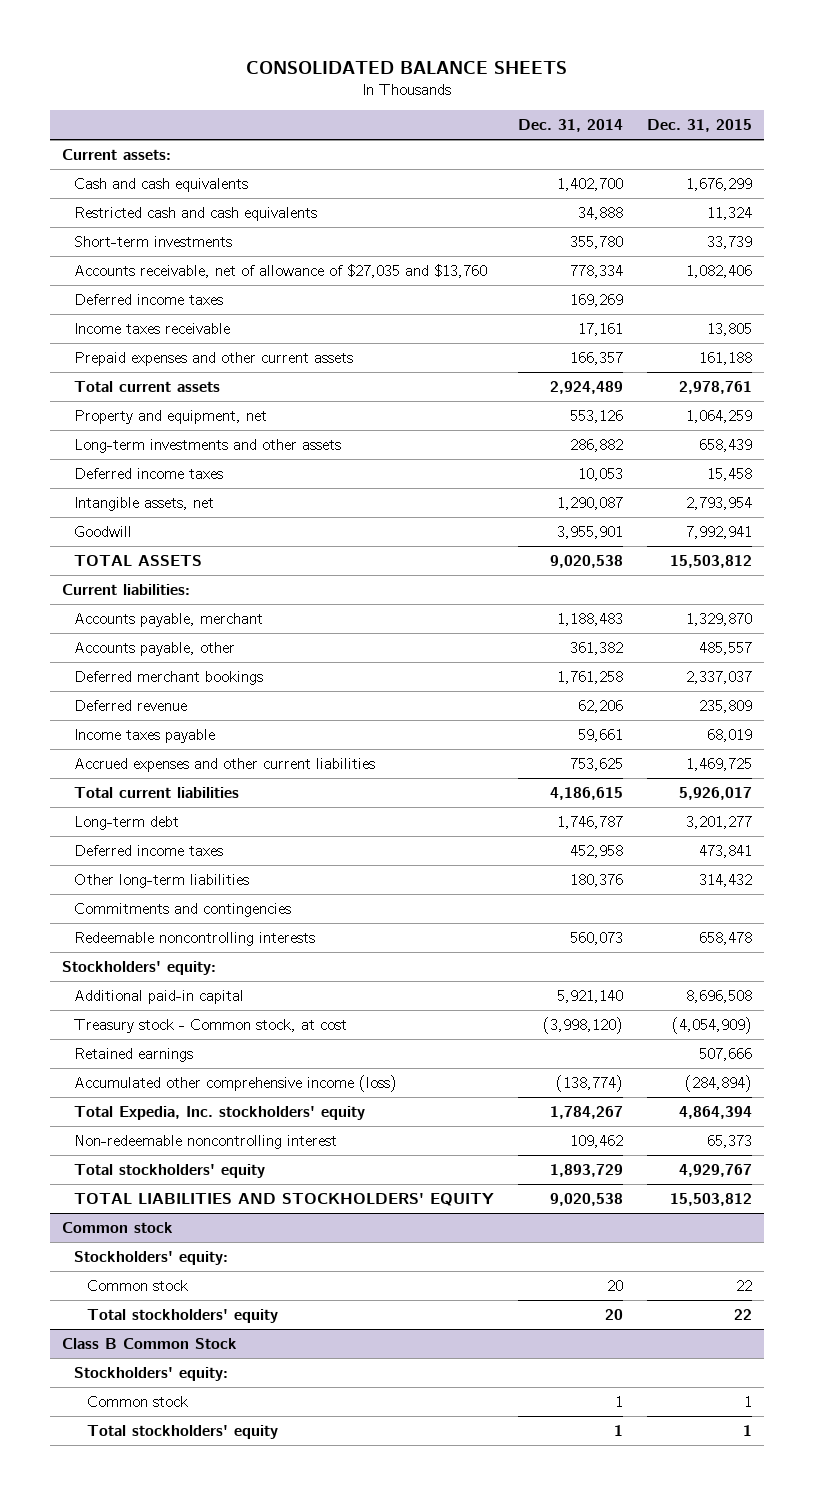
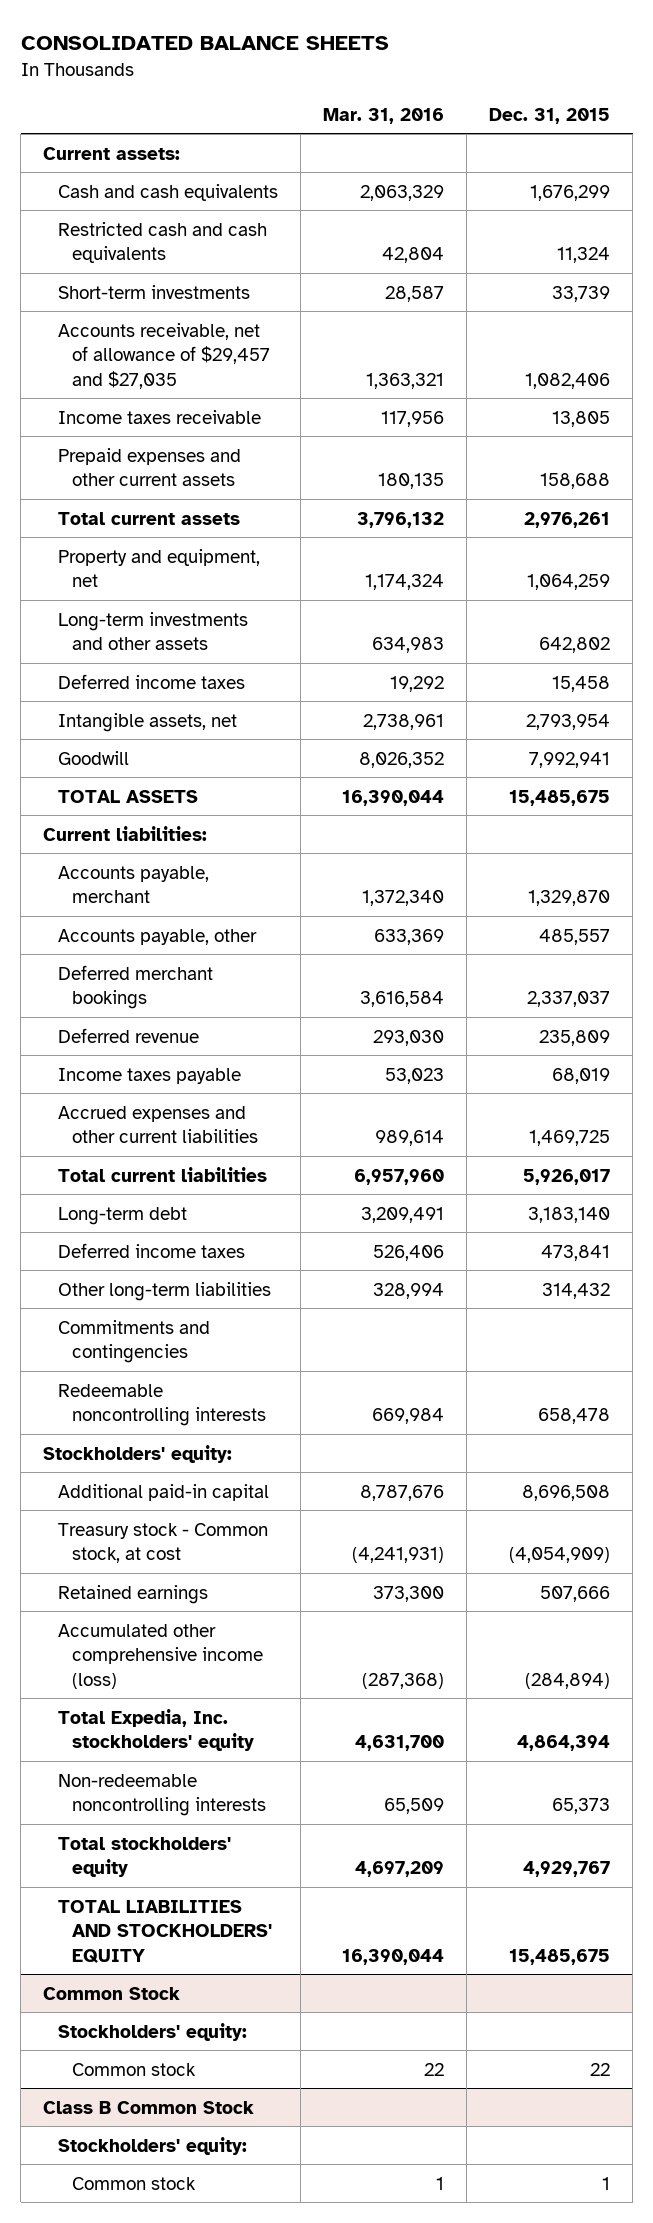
[518,119,624,133] Dec. 31, 2014 -> none
none -> [322,107,444,124] Mar. 31, 2016
[74,293,224,305] Deferred income taxes -> none
[74,263,488,278] Accounts receivable, net of allowance of $27,035 and $13,760 -> [57,322,271,389] Accounts receivable, net of allowance of $29,457 and $27,035
[699,351,753,365] 161,188 -> [540,473,611,490] 158,688
[679,380,753,394] 2,978,761 -> [524,511,611,528] 2,976,261
[699,438,753,452] 658,439 -> [539,637,611,654] 642,802
[670,554,753,568] 15,503,812 -> [509,789,611,806] 15,485,675
[686,815,753,829] 3,201,277 -> [528,1206,611,1223] 3,183,140
[74,1134,338,1149] Non-redeemable noncontrolling interest -> [57,1773,267,1817] Non-redeemable noncontrolling interests
[670,1192,753,1206] 15,503,812 -> [509,1948,611,1965] 15,485,675
[61,1221,173,1233] Common stock -> [43,1986,181,2000] Common Stock
[86,1308,278,1323] Total stockholders' equity -> none
[86,1424,278,1439] Total stockholders' equity -> none

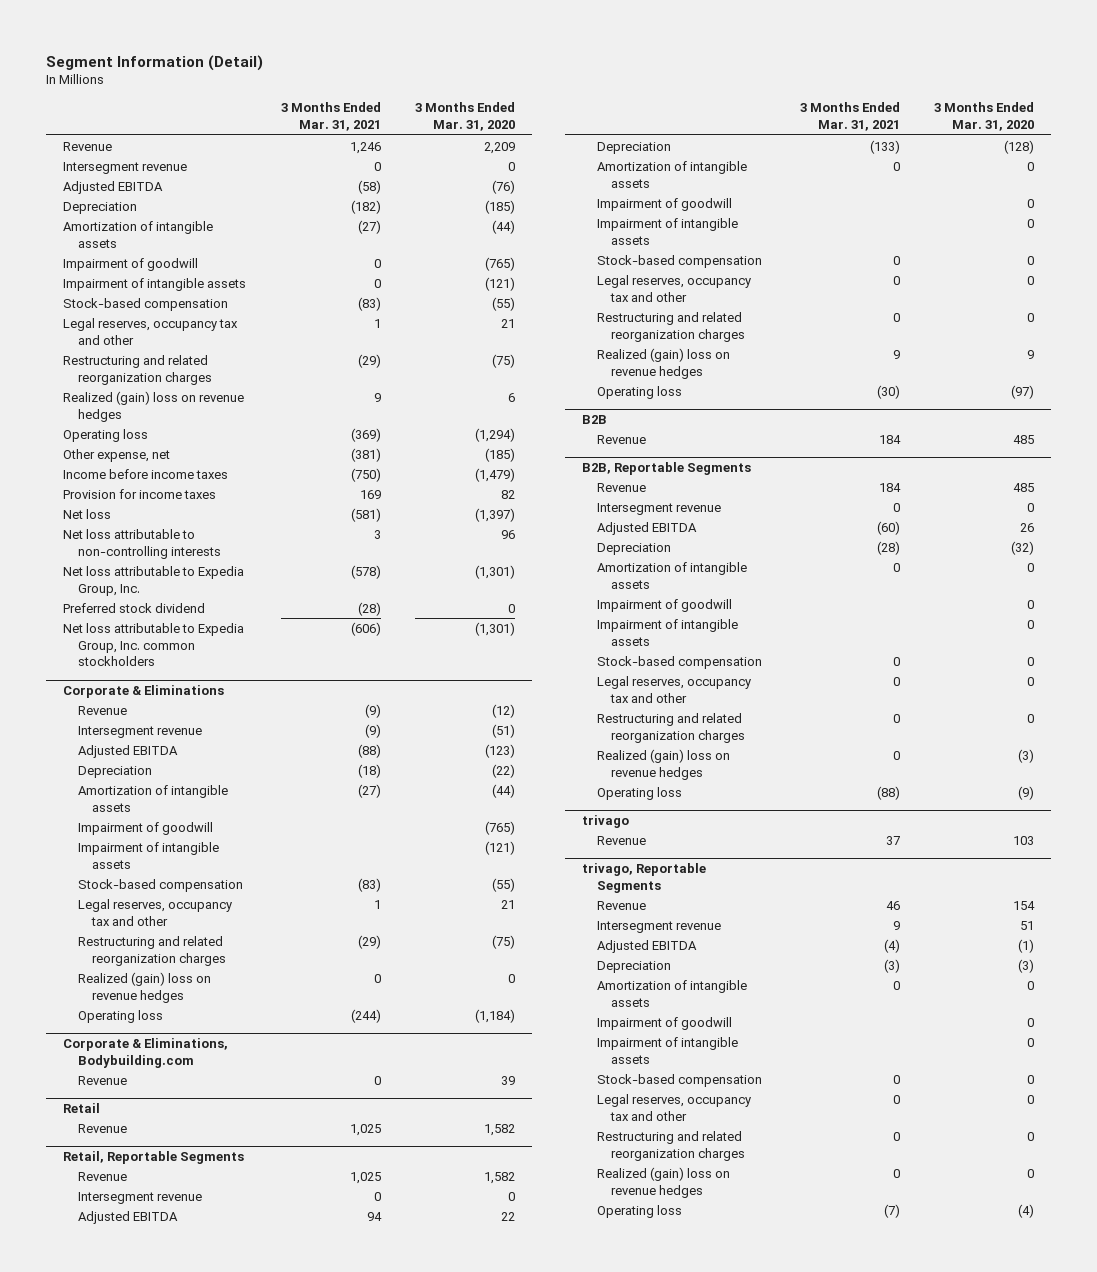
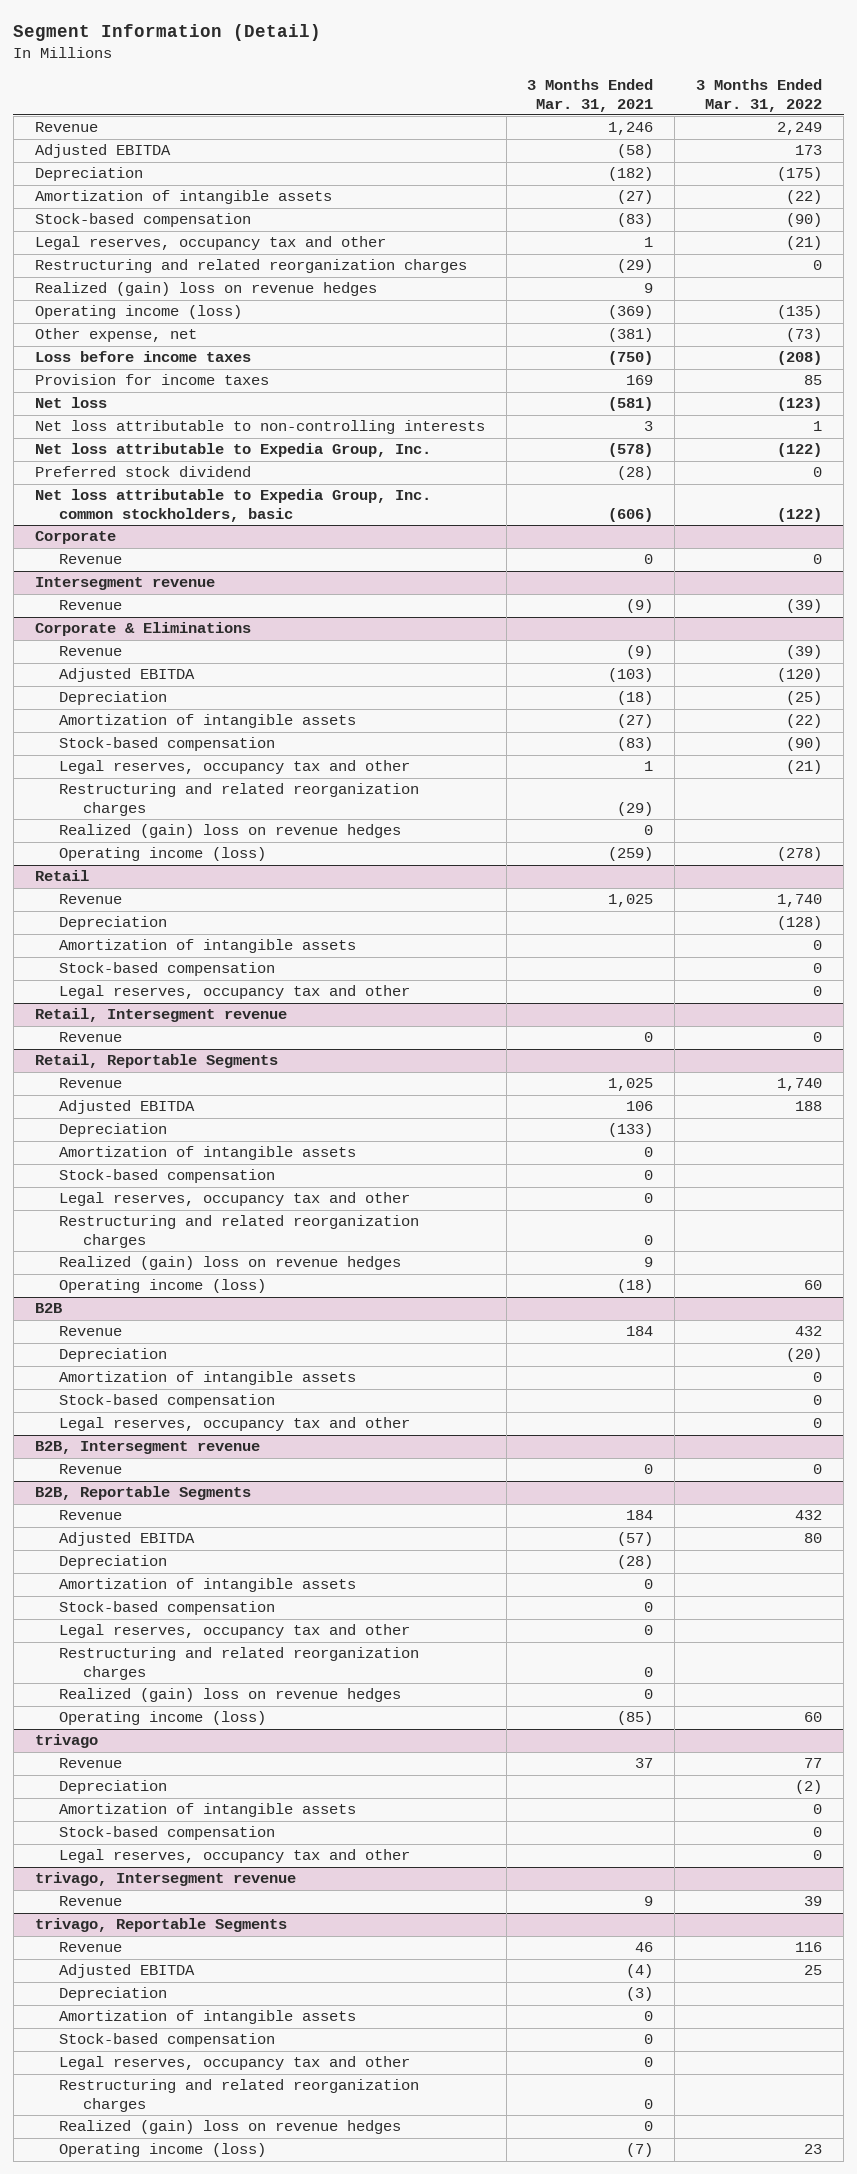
[414,102,515,132] 3 Months Ended Mar. 31, 2020 -> none
none -> [696,78,823,112] 3 Months Ended Mar. 31, 2022
[63,161,188,174] Intersegment revenue -> none
[63,257,199,271] Impairment of goodwill -> none
[63,277,247,291] Impairment of intangible assets -> none
[63,428,149,442] Operating loss -> [34,305,242,320] Operating income (loss)
[63,468,229,479] Income before income taxes -> [34,351,251,363] Loss before income taxes
[63,622,245,667] Net loss attributable to Expedia Group, Inc. common stockholders -> [34,489,431,523] Net loss attributable to Expedia Group, Inc. common stockholders, basic
none -> [34,531,116,545] Corporate
none -> [59,554,123,565] Revenue
none -> [34,577,215,591] Intersegment revenue
none -> [59,600,123,611] Revenue
[77,725,202,738] Intersegment revenue -> none
[357,743,381,758] (88) -> [608,668,654,683] (103)
[77,821,213,835] Impairment of goodwill -> none
[77,841,219,869] Impairment of intangible assets -> none
[63,1038,229,1068] Corporate & Eliminations, Bodybuilding.com -> none
[77,1075,127,1085] Revenue -> none
[77,1009,163,1023] Operating loss -> [59,847,267,862] Operating income (loss)
[350,1008,381,1023] (244) -> [608,847,654,862] (259)
none -> [59,916,168,931] Depreciation
none -> [59,939,357,954] Amortization of intangible assets
none -> [59,962,276,977] Stock-based compensation
none -> [59,985,411,1000] Legal reserves, occupancy tax and other
none -> [34,1008,287,1023] Retail, Intersegment revenue
none -> [59,1032,123,1043] Revenue
[77,1191,202,1204] Intersegment revenue -> none
[366,1211,382,1221] 94 -> [626,1101,654,1112] 106
[596,197,732,211] Impairment of goodwill -> none
[596,217,738,245] Impairment of intangible assets -> none
[596,385,682,399] Operating loss -> [59,1279,267,1294] Operating income (loss)
[876,384,900,399] (30) -> [617,1279,654,1294] (18)
none -> [59,1348,168,1363] Depreciation
none -> [59,1371,357,1386] Amortization of intangible assets
none -> [59,1394,276,1409] Stock-based compensation
none -> [59,1417,411,1432] Legal reserves, occupancy tax and other
none -> [34,1441,260,1455] B2B, Intersegment revenue
none -> [59,1464,123,1475] Revenue
[596,502,721,515] Intersegment revenue -> none
[876,520,900,535] (60) -> [617,1532,654,1547] (57)
[596,598,732,612] Impairment of goodwill -> none
[596,618,738,646] Impairment of intangible assets -> none
[596,786,682,800] Operating loss -> [59,1711,267,1726] Operating income (loss)
[876,785,900,800] (88) -> [617,1711,654,1726] (85)
none -> [59,1780,168,1795] Depreciation
none -> [59,1803,357,1818] Amortization of intangible assets
none -> [59,1826,276,1841] Stock-based compensation
none -> [59,1849,411,1864] Legal reserves, occupancy tax and other
none -> [34,1872,296,1887] trivago, Intersegment revenue
none -> [59,1896,123,1907] Revenue
[596,920,721,933] Intersegment revenue -> none
[596,1016,732,1030] Impairment of goodwill -> none
[596,1036,738,1064] Impairment of intangible assets -> none
[596,1204,682,1218] Operating loss -> [59,2143,267,2158] Operating income (loss)

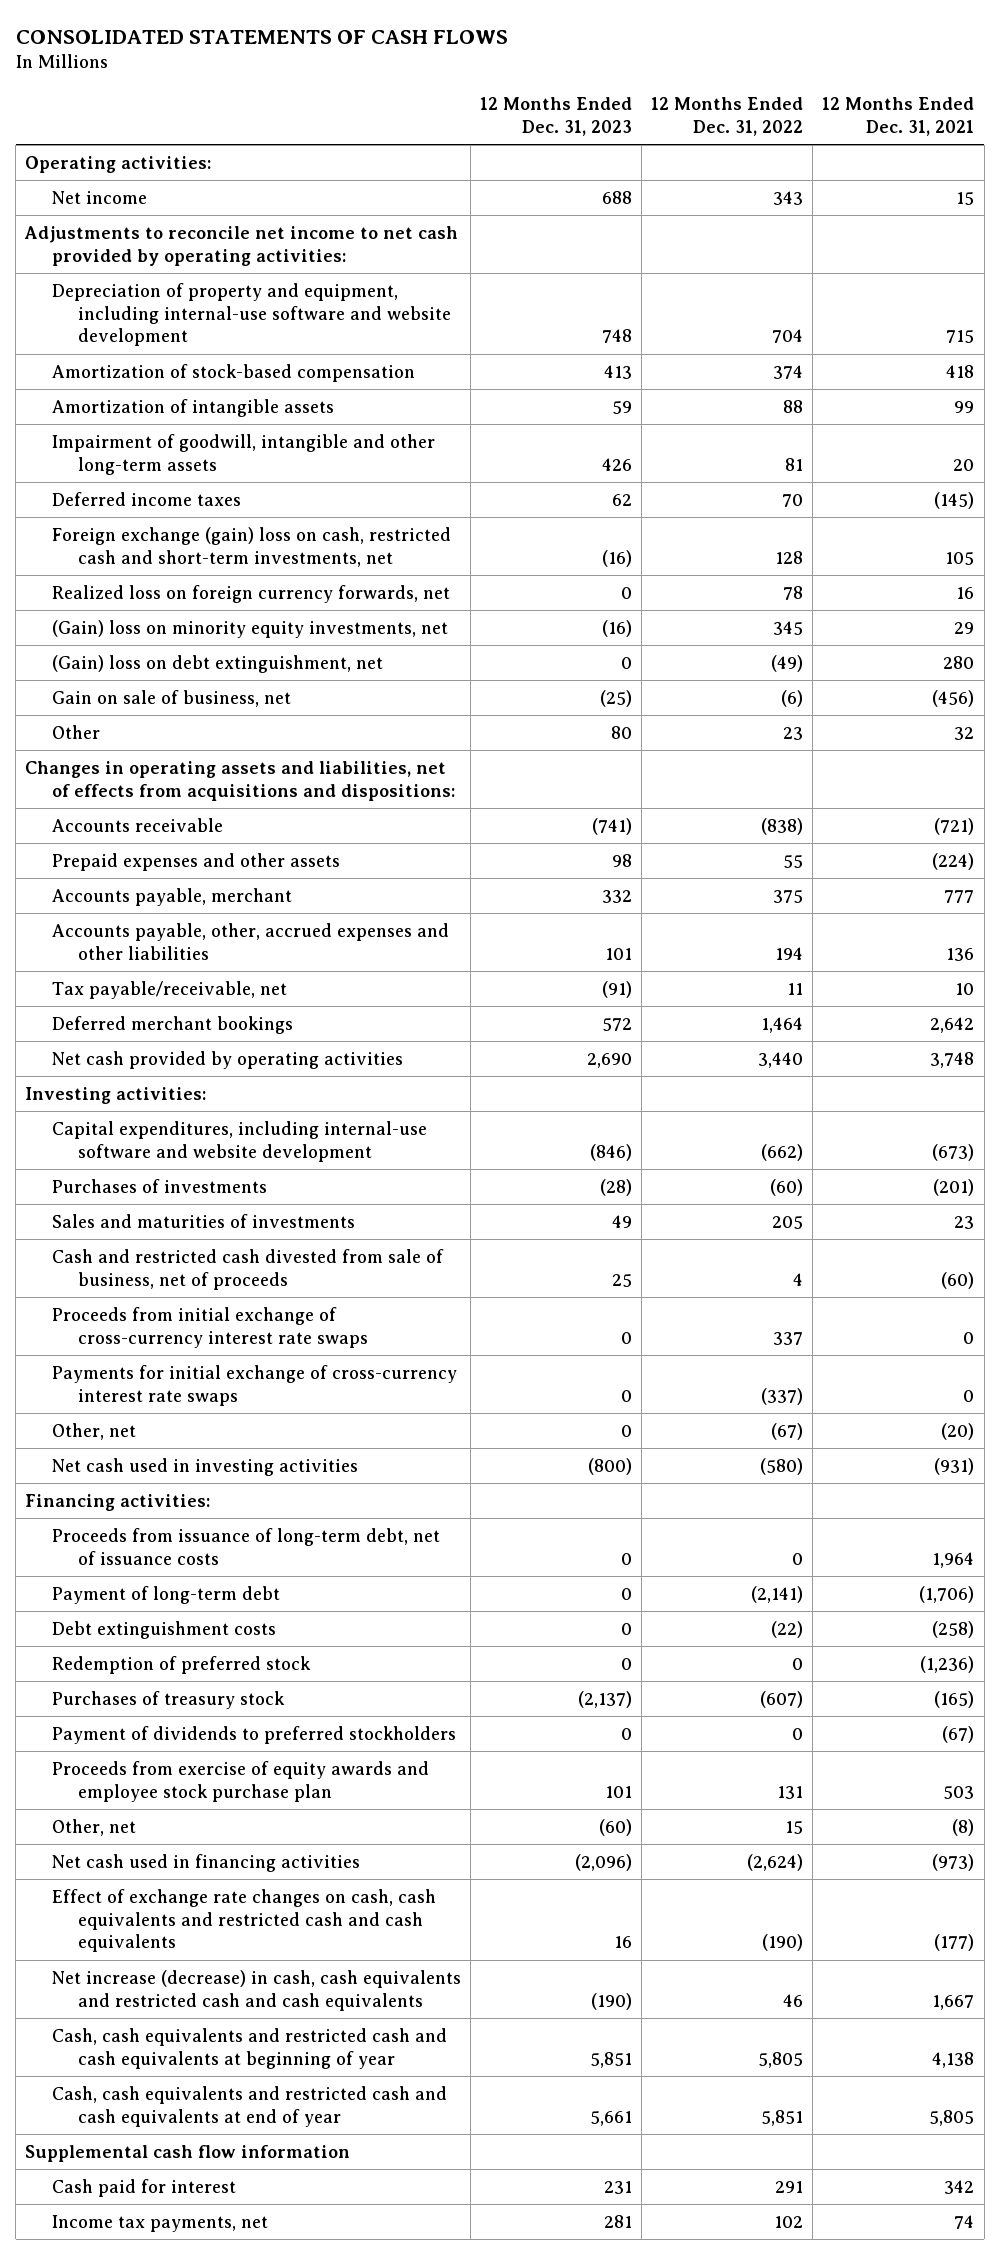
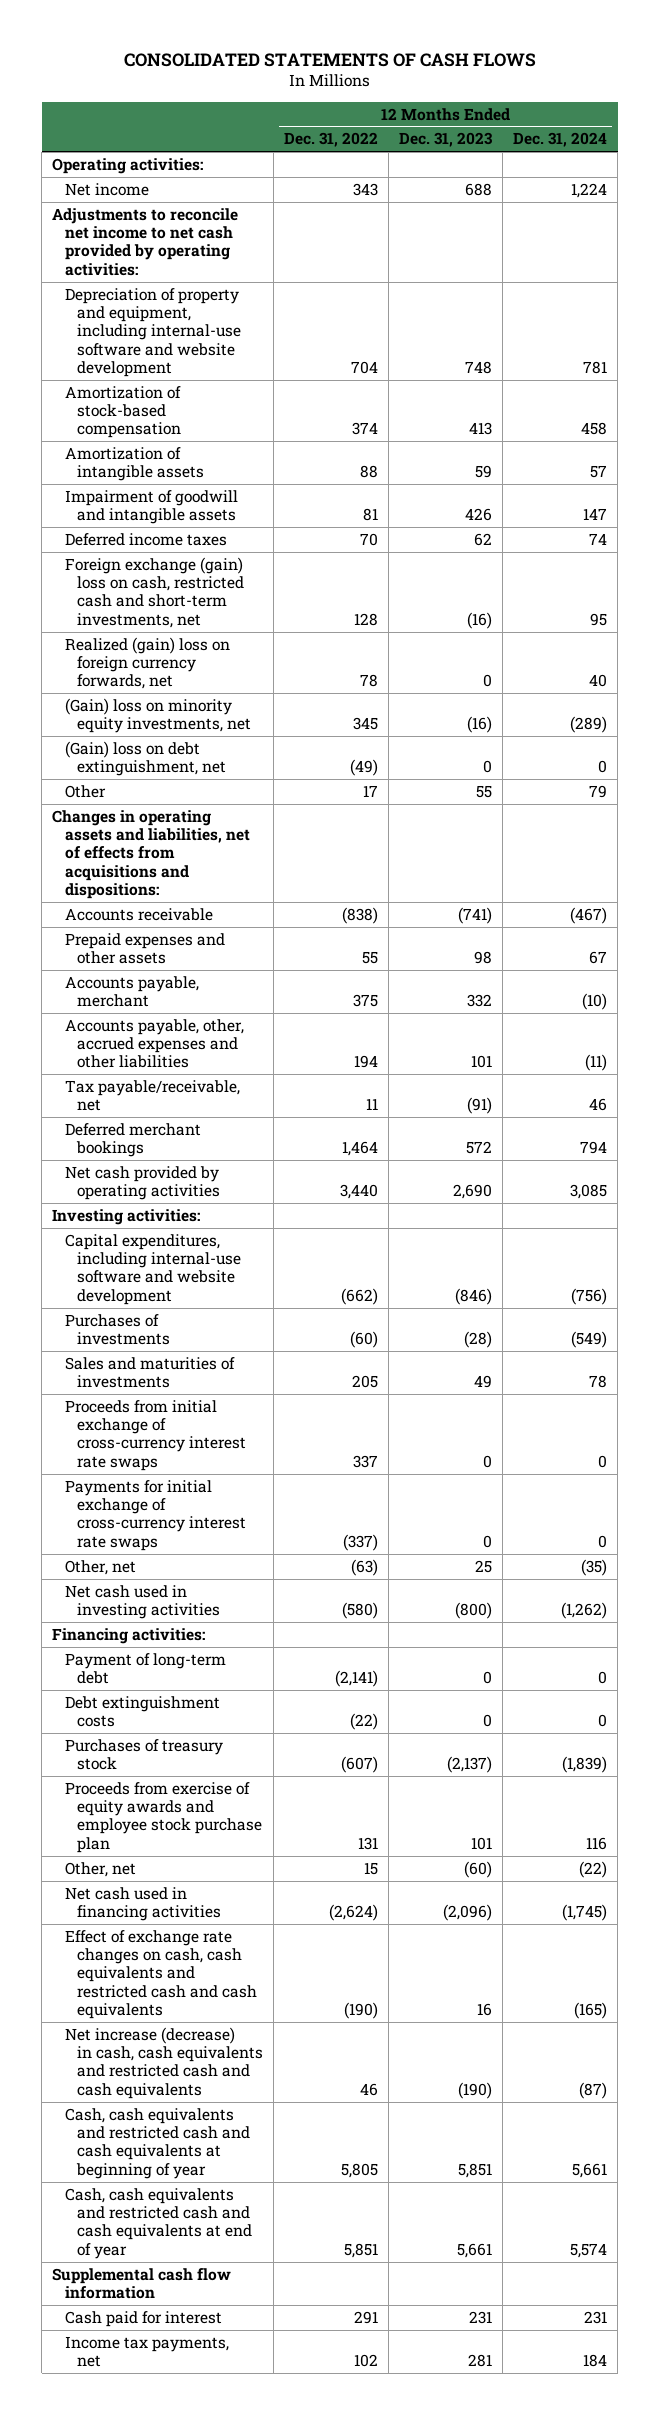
[822,97,975,137] 12 Months Ended Dec. 31, 2021 -> none
none -> [513,132,608,148] Dec. 31, 2024
[51,433,435,475] Impairment of goodwill, intangible and other long-term assets -> [64,489,238,525] Impairment of goodwill and intangible assets
[51,584,450,603] Realized loss on foreign currency forwards, net -> [64,636,230,690] Realized (gain) loss on foreign currency forwards, net
[51,689,291,707] Gain on sale of business, net -> none
[610,725,632,739] 80 -> [476,784,493,798] 55
[783,726,804,740] 23 -> [363,784,379,797] 17
[51,1248,444,1290] Cash and restricted cash divested from sale of business, net of proceeds -> none
[620,1424,632,1437] 0 -> [475,1559,493,1573] 25
[771,1422,804,1440] (67) -> [351,1558,379,1576] (63)
[51,1527,440,1565] Proceeds from issuance of long-term debt, net of issuance costs -> none
[51,1655,311,1674] Redemption of preferred stock -> none
[51,1725,456,1744] Payment of dividends to preferred stockholders -> none

